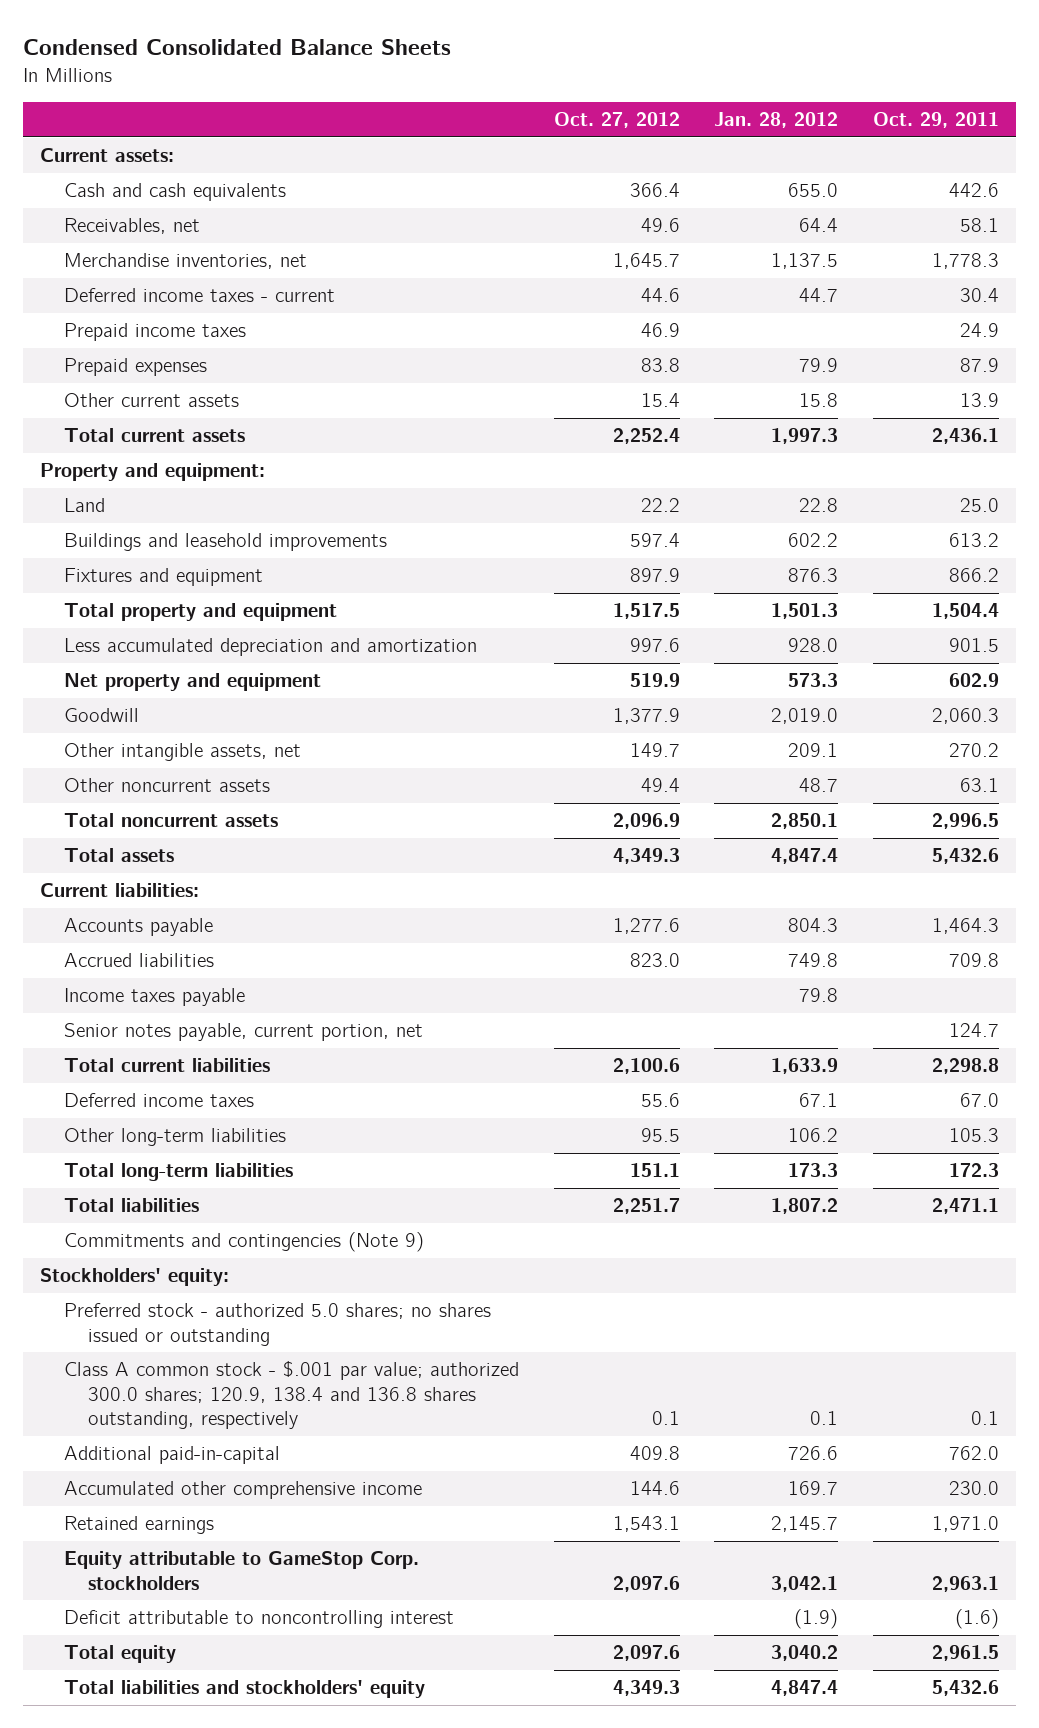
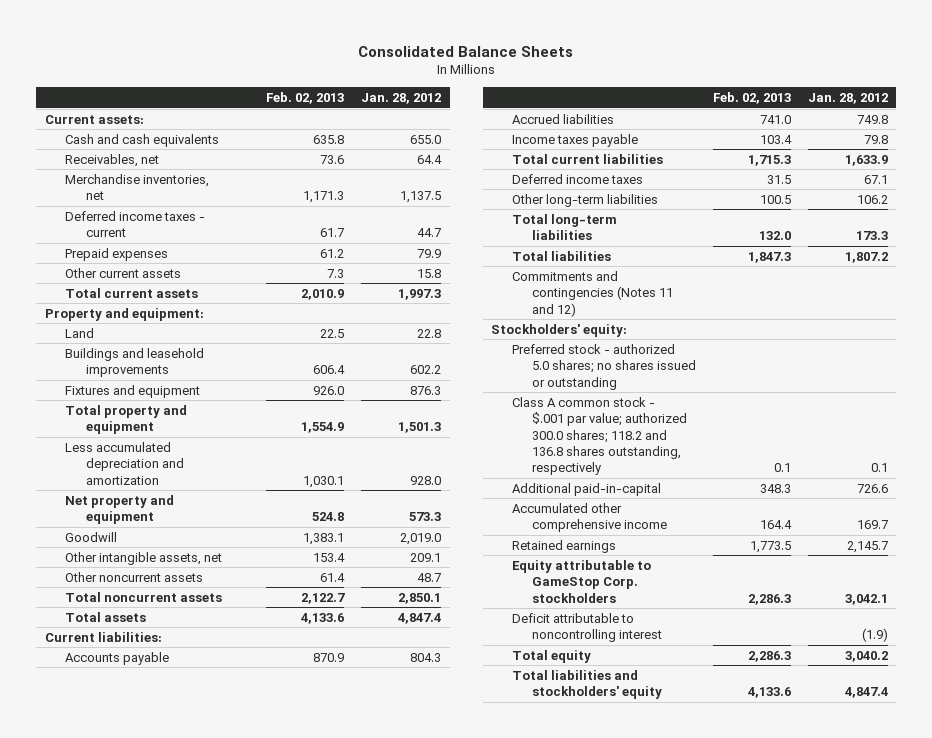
[23,38,452,55] Condensed Consolidated Balance Sheets -> [358,45,574,57] Consolidated Balance Sheets
[553,112,680,129] Oct. 27, 2012 -> none
[872,112,999,129] Oct. 29, 2011 -> none
none -> [266,92,345,105] Feb. 02, 2013
[64,323,247,342] Prepaid income taxes -> none
[64,1023,424,1042] Senior notes payable, current portion, net -> none
[64,1232,425,1253] Commitments and contingencies (Note 9) -> [511,270,674,317] Commitments and contingencies (Notes 11 and 12)
[64,1361,520,1430] Class A common stock - $.001 par value; authorized 300.0 shares; 120.9, 138.4 and 136.8 shares outstanding, respectively -> [511,396,688,476] Class A common stock - $.001 par value; authorized 300.0 shares; 118.2 and 136.8 shares outstanding, respectively

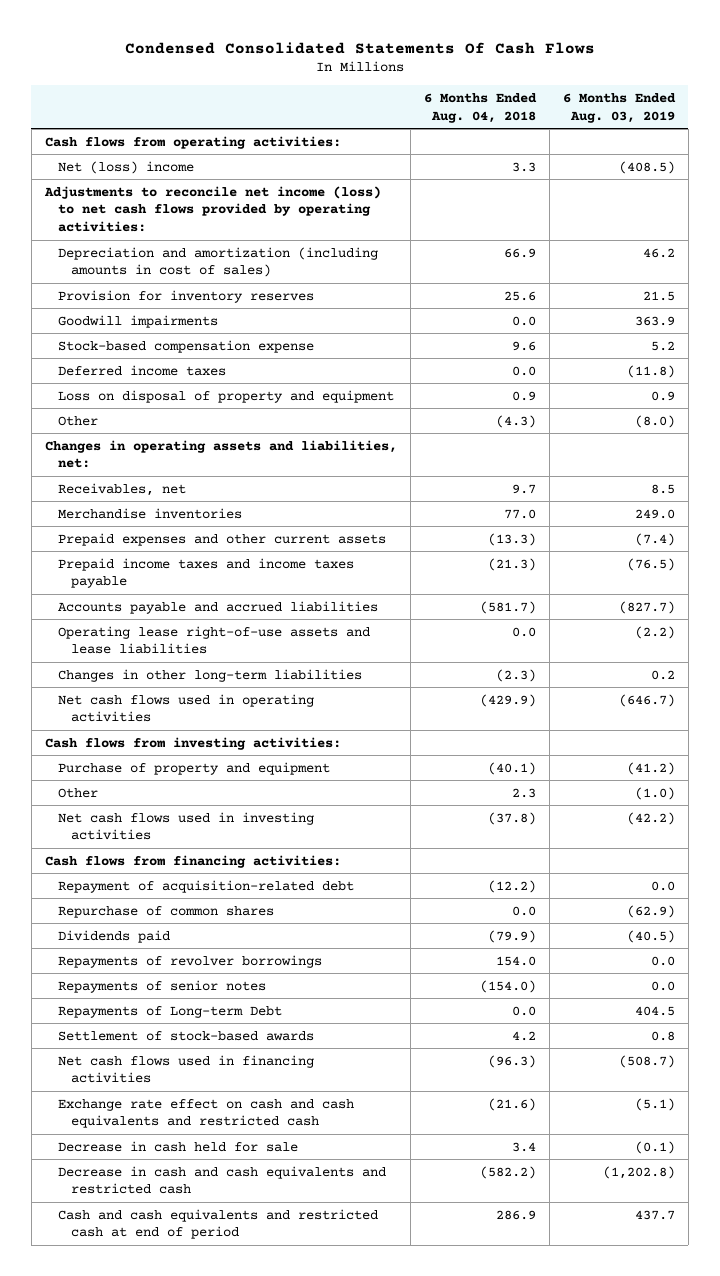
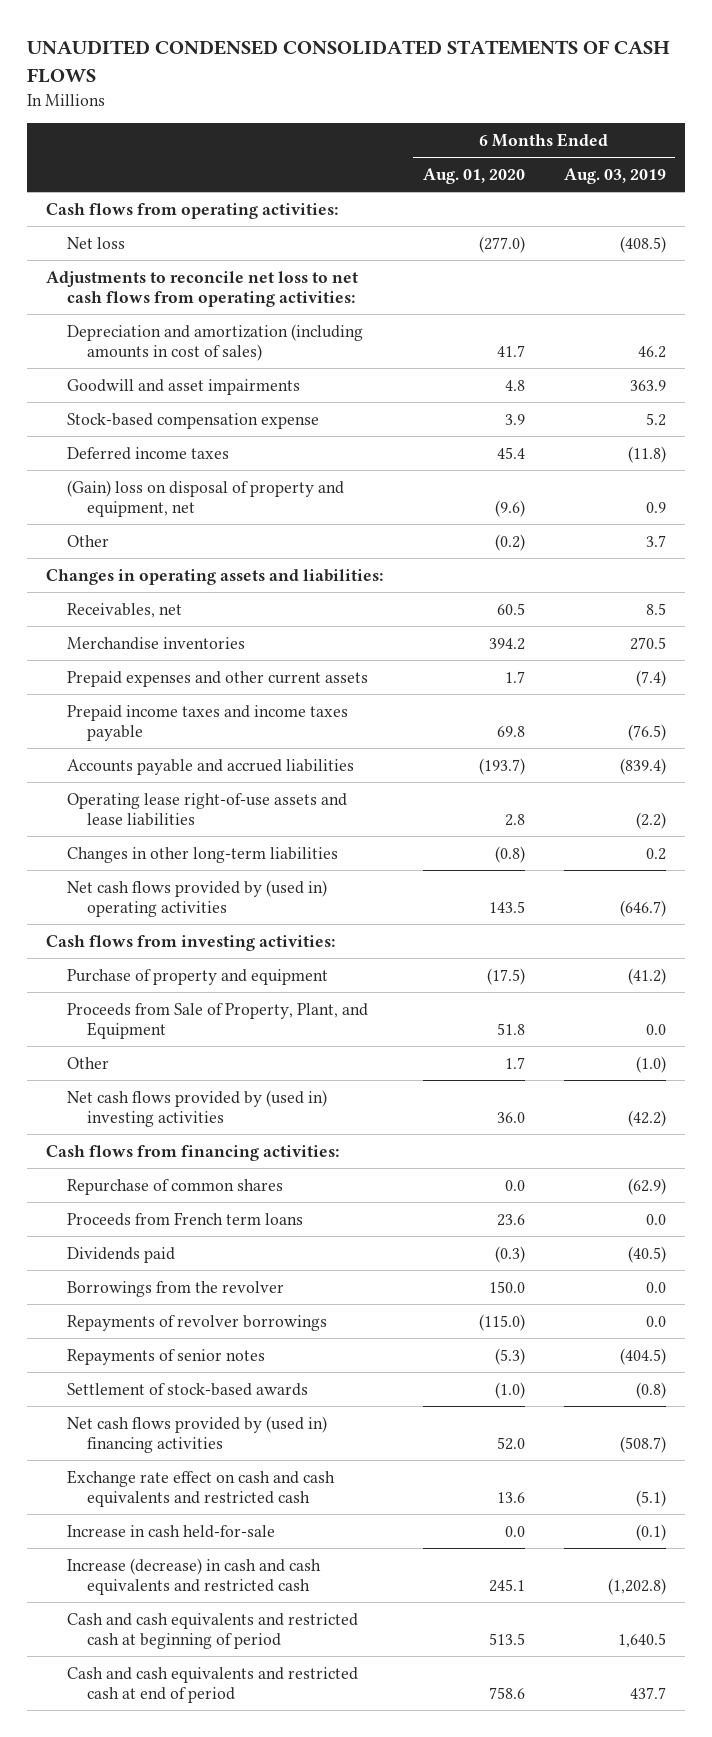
[124,41,595,54] Condensed Consolidated Statements Of Cash Flows -> [26,40,670,83] UNAUDITED CONDENSED CONSOLIDATED STATEMENTS OF CASH FLOWS
[423,92,537,123] 6 Months Ended Aug. 04, 2018 -> none
none -> [422,167,525,184] Aug. 01, 2020
[57,160,194,174] Net (loss) income -> [66,236,125,249] Net loss
[43,185,381,233] Adjustments to reconcile net income (loss) to net cash flows provided by operating activities: -> [46,270,359,308] Adjustments to reconcile net loss to net cash flows from operating activities:
[57,289,314,303] Provision for inventory reserves -> none
[57,314,218,328] Goodwill impairments -> [66,378,300,395] Goodwill and asset impairments
[57,389,394,403] Loss on disposal of property and equipment -> [66,479,344,518] (Gain) loss on disposal of property and equipment, net
[634,414,675,428] (8.0) -> [645,534,666,547] 3.7
[44,439,397,469] Changes in operating assets and liabilities, net: -> [46,568,384,585] Changes in operating assets and liabilities:
[634,508,675,519] 249.0 -> [629,636,666,650] 270.5
[618,600,675,614] (827.7) -> [619,757,666,775] (839.4)
[57,693,314,723] Net cash flows used in operating activities -> [66,879,327,918] Net cash flows provided by (used in) operating activities
none -> [66,1002,368,1040] Proceeds from Sale of Property, Plant, and Equipment
[57,811,314,841] Net cash flows used in investing activities -> [66,1089,327,1128] Net cash flows provided by (used in) investing activities
[57,879,354,893] Repayment of acquisition-related debt -> none
none -> [66,1211,303,1226] Proceeds from French term loans
none -> [66,1280,284,1297] Borrowings from the revolver
[57,1005,282,1018] Repayments of Long-term Debt -> none
[650,980,675,991] 0.0 -> [619,1347,666,1365] (404.5)
[650,1030,675,1041] 0.8 -> [635,1381,666,1399] (0.8)
[57,1054,314,1084] Net cash flows used in financing activities -> [66,1415,327,1454] Net cash flows provided by (used in) financing activities
[57,1140,298,1152] Decrease in cash held for sale -> [66,1524,275,1538] Increase in cash held-for-sale
[57,1165,386,1195] Decrease in cash and cash equivalents and restricted cash -> [66,1557,321,1596] Increase (decrease) in cash and cash equivalents and restricted cash
none -> [66,1612,358,1650] Cash and cash equivalents and restricted cash at beginning of period

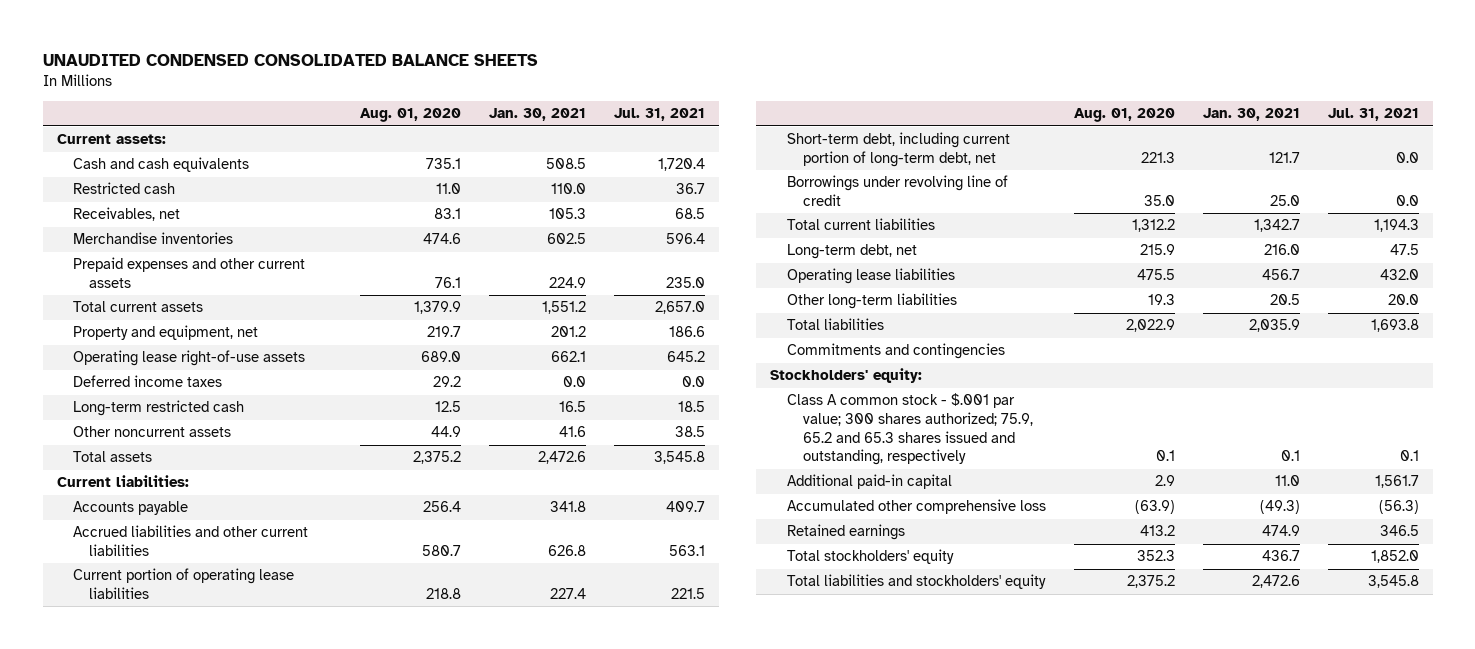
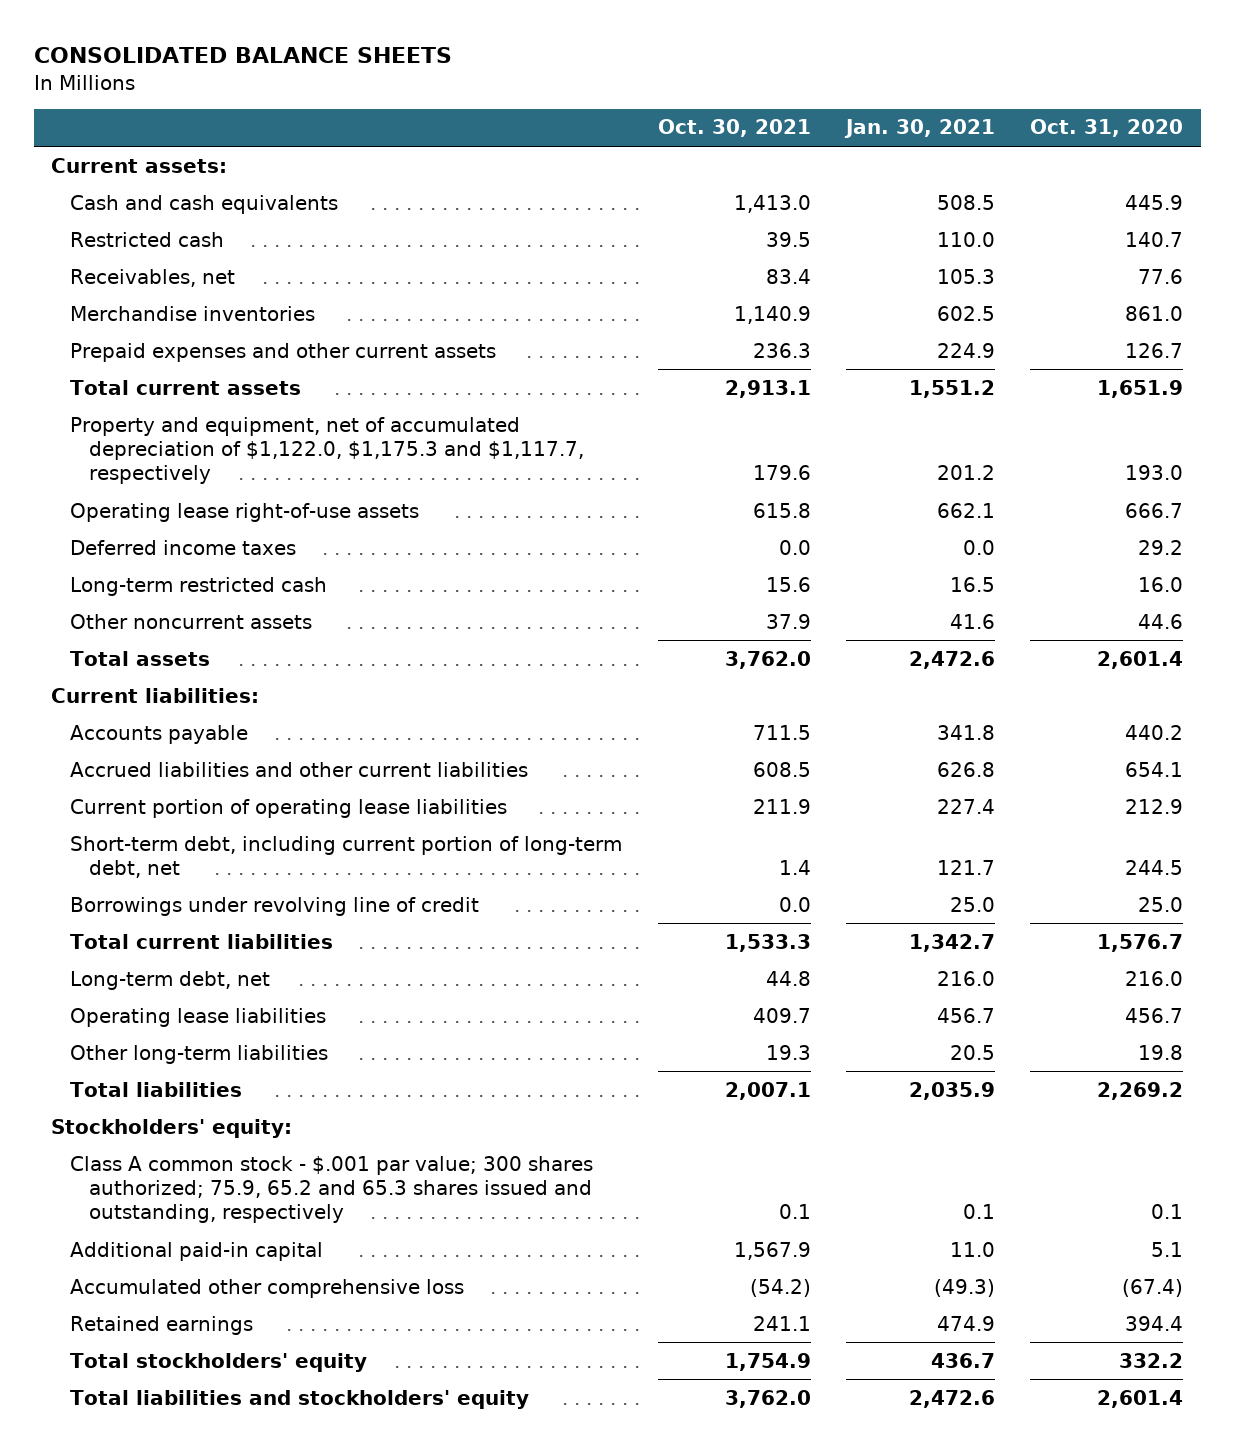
[42,53,538,66] UNAUDITED CONDENSED CONSOLIDATED BALANCE SHEETS -> [33,47,452,64] CONSOLIDATED BALANCE SHEETS
[360,108,462,123] Aug. 01, 2020 -> none
[614,108,706,122] Jul. 31, 2021 -> none
none -> [657,119,811,138] Oct. 30, 2021
none -> [1030,119,1184,138] Oct. 31, 2020
[73,325,259,341] Property and equipment, net -> [70,416,585,485] Property and equipment, net of accumulated depreciation of $1,122.0, $1,175.3 and $1,117.7, respectively
[786,343,1005,360] Commitments and contingencies -> none

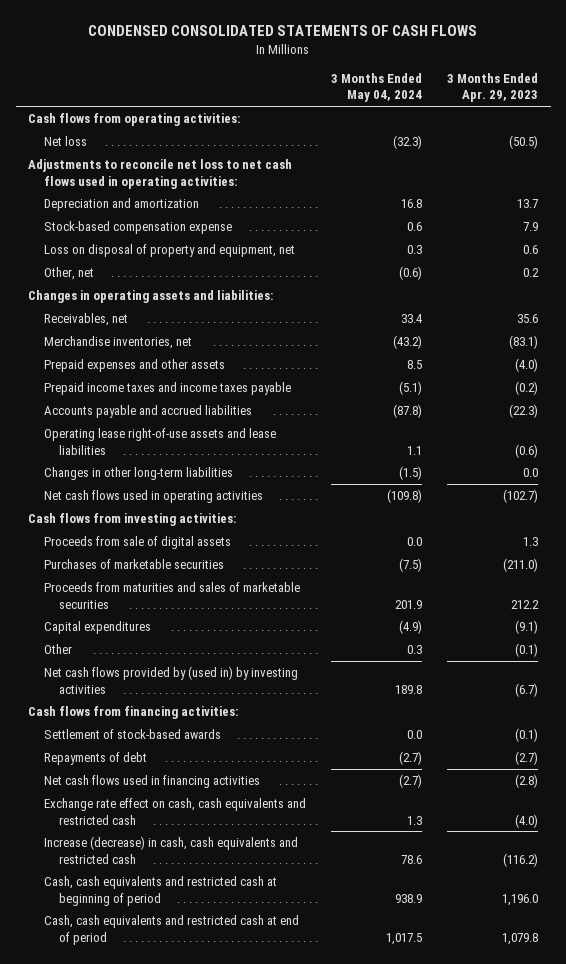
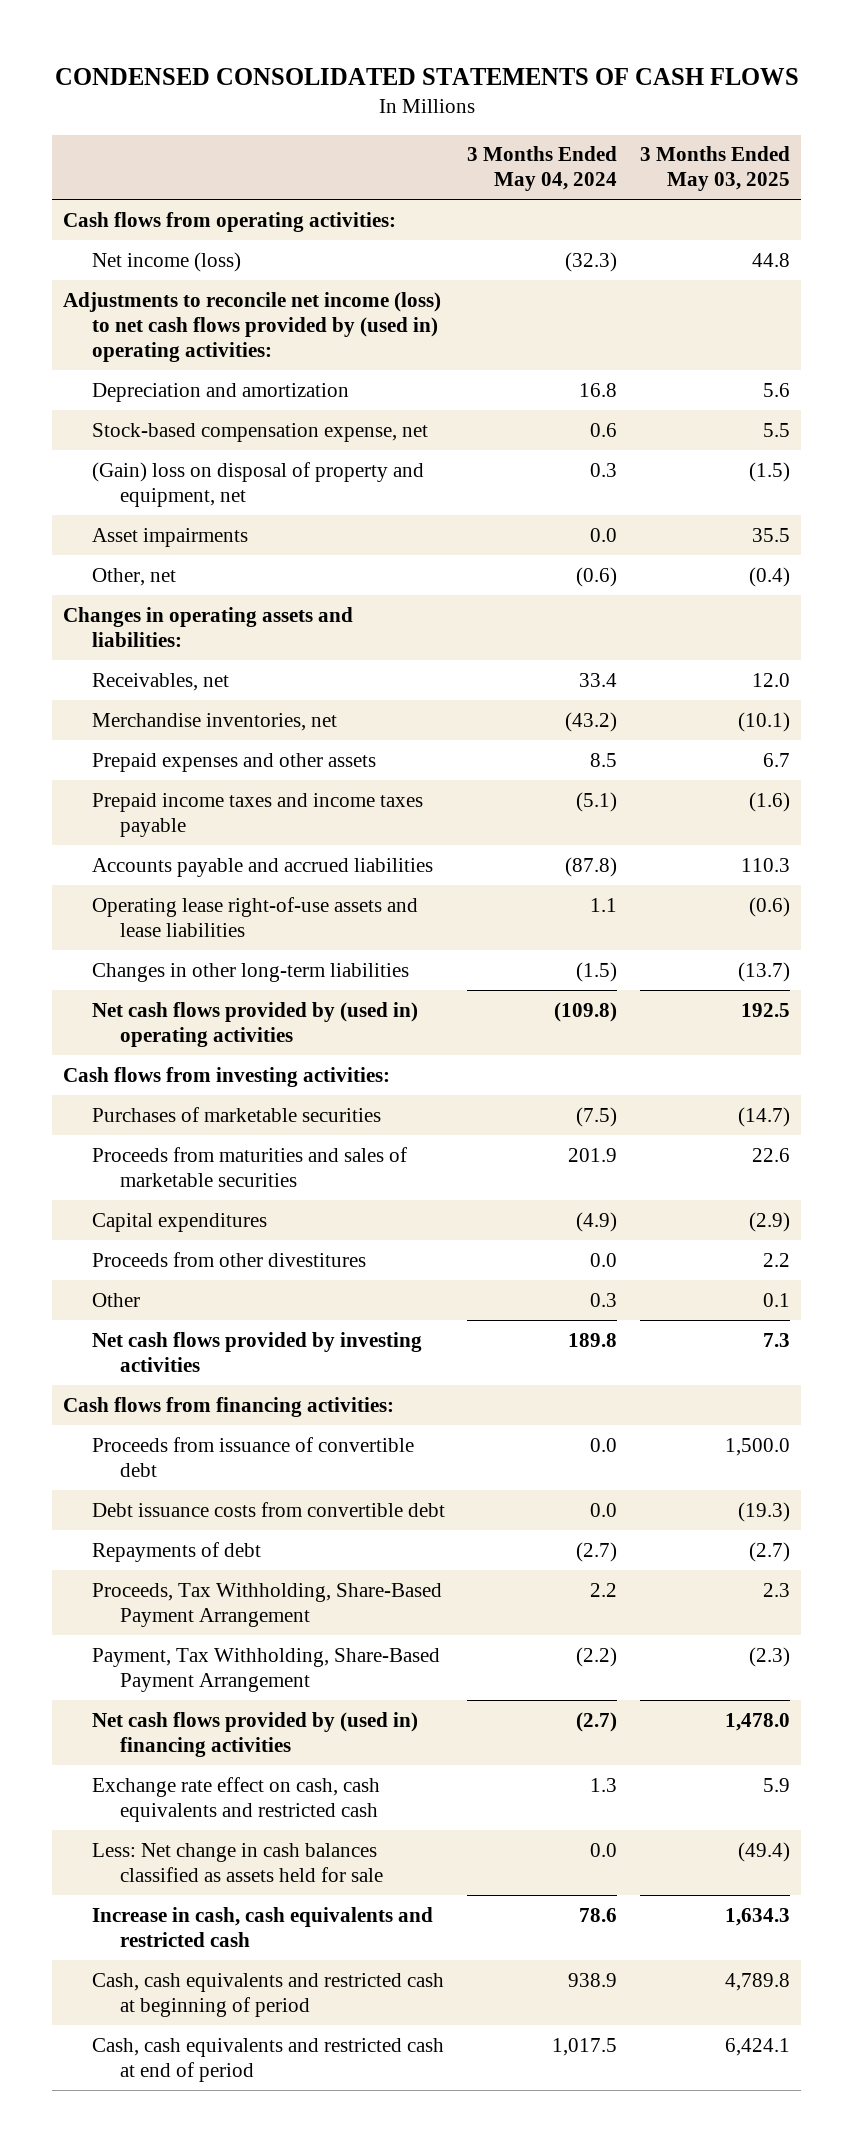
[447,72,539,103] 3 Months Ended Apr. 29, 2023 -> none
none -> [639,146,790,192] 3 Months Ended May 03, 2025
[43,135,87,146] Net loss -> [91,251,241,272] Net income (loss)
[28,158,293,189] Adjustments to reconcile net loss to net cash flows used in operating activities: -> [63,291,442,362] Adjustments to reconcile net income (loss) to net cash flows provided by (used in) operating activities:
[43,220,232,234] Stock-based compensation expense -> [91,422,428,442] Stock-based compensation expense, net
[43,243,295,257] Loss on disposal of property and equipment, net -> [91,461,424,507] (Gain) loss on disposal of property and equipment, net
none -> [91,527,248,547] Asset impairments
[43,489,263,503] Net cash flows used in operating activities -> [91,1001,418,1047] Net cash flows provided by (used in) operating activities
[43,535,231,549] Proceeds from sale of digital assets -> none
none -> [91,1251,366,1267] Proceeds from other divestitures
[43,665,298,694] Net cash flows provided by (used in) by investing activities -> [91,1331,422,1372] Net cash flows provided by investing activities
[43,728,221,739] Settlement of stock-based awards -> none
none -> [91,1436,414,1477] Proceeds from issuance of convertible debt
none -> [91,1501,445,1517] Debt issuance costs from convertible debt
none -> [91,1582,442,1627] Proceeds, Tax Withholding, Share-Based Payment Arrangement
none -> [91,1647,440,1692] Payment, Tax Withholding, Share-Based Payment Arrangement
[43,774,260,788] Net cash flows used in financing activities -> [91,1711,418,1757] Net cash flows provided by (used in) financing activities
none -> [91,1842,383,1882] Less: Net change in cash balances classified as assets held for sale
[43,835,298,864] Increase (decrease) in cash, cash equivalents and restricted cash -> [91,1906,433,1947] Increase in cash, cash equivalents and restricted cash

